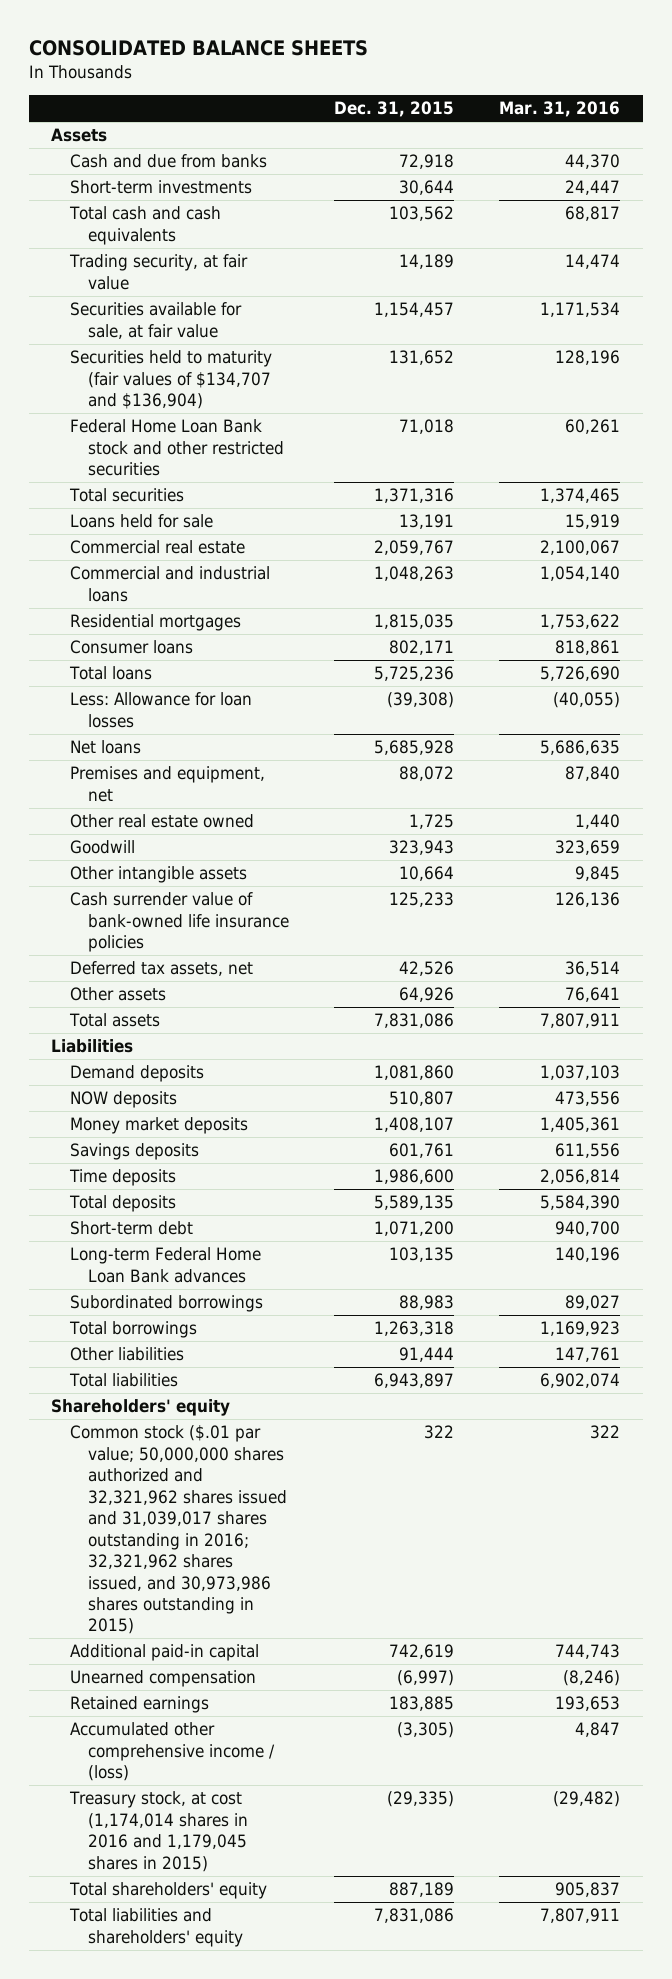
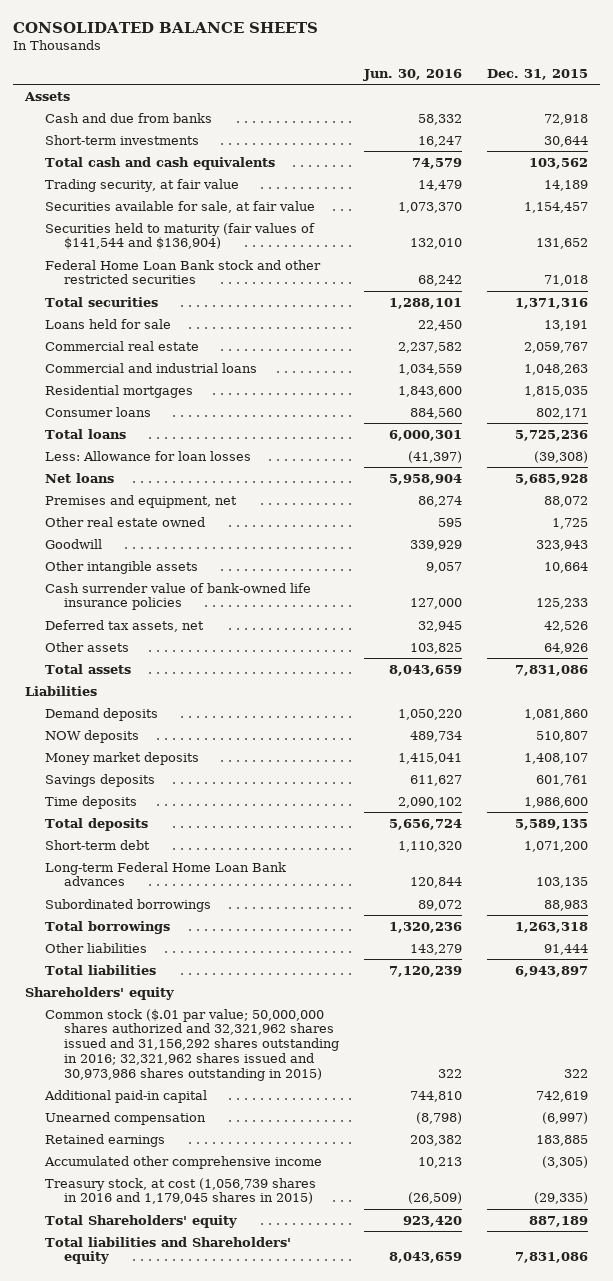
[499,101,621,118] Mar. 31, 2016 -> none
none -> [363,68,463,81] Jun. 30, 2016
[69,350,272,410] Securities held to maturity (fair values of $134,707 and $136,904) -> [44,222,315,250] Securities held to maturity (fair values of $141,544 and $136,904)
[69,1425,287,1635] Common stock ($.01 par value; 50,000,000 shares authorized and 32,321,962 shares issued and 31,039,017 shares outstanding in 2016; 32,321,962 shares issued, and 30,973,986 shares outstanding in 2015) -> [44,1008,340,1081] Common stock ($.01 par value; 50,000,000 shares authorized and 32,321,962 shares issued and 31,156,292 shares outstanding in 2016; 32,321,962 shares issued and 30,973,986 shares outstanding in 2015)
[69,1722,275,1782] Accumulated other comprehensive income / (loss) -> [43,1155,322,1169] Accumulated other comprehensive income
[68,1791,248,1872] Treasury stock, at cost (1,174,014 shares in 2016 and 1,179,045 shares in 2015) -> [44,1177,316,1205] Treasury stock, at cost (1,056,739 shares in 2016 and 1,179,045 shares in 2015)
[68,1882,267,1900] Total shareholders' equity -> [44,1214,237,1228] Total Shareholders' equity
[68,1908,243,1947] Total liabilities and shareholders' equity -> [44,1236,291,1265] Total liabilities and Shareholders' equity

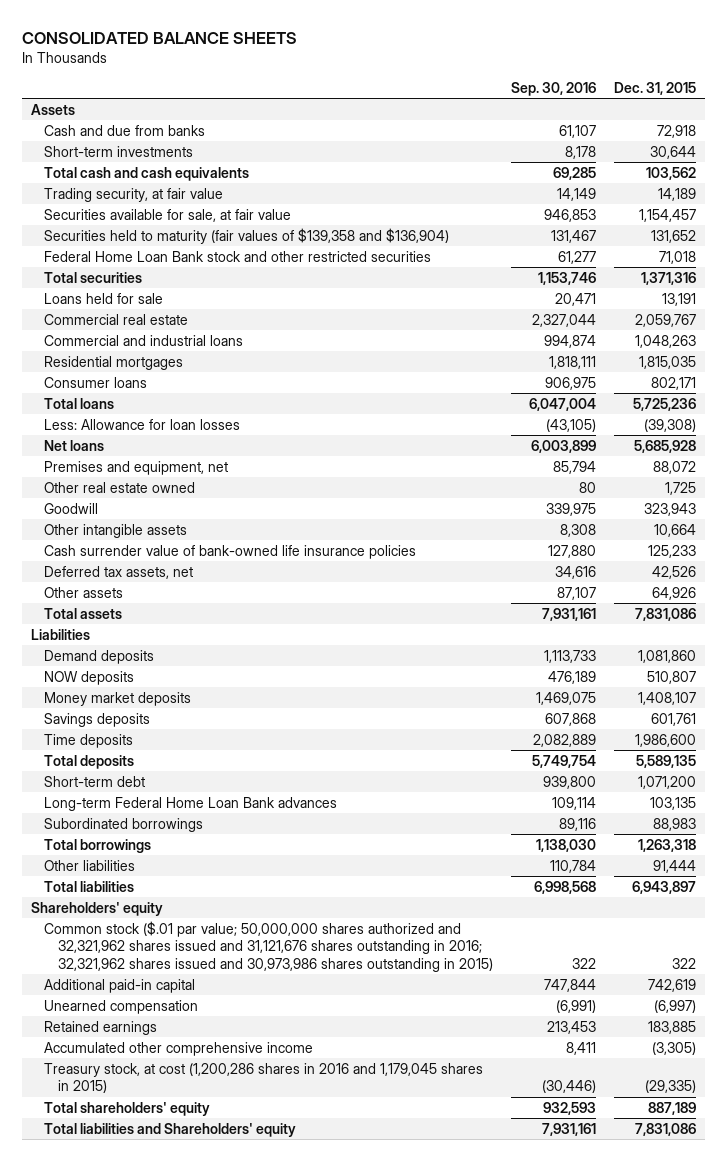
[363,68,463,81] Jun. 30, 2016 -> none
none -> [510,81,596,96] Sep. 30, 2016
[44,222,315,250] Securities held to maturity (fair values of $141,544 and $136,904) -> [44,227,450,244] Securities held to maturity (fair values of $139,358 and $136,904)
[44,1008,340,1081] Common stock ($.01 par value; 50,000,000 shares authorized and 32,321,962 shares issued and 31,156,292 shares outstanding in 2016; 32,321,962 shares issued and 30,973,986 shares outstanding in 2015) -> [44,920,493,972] Common stock ($.01 par value; 50,000,000 shares authorized and 32,321,962 shares issued and 31,121,676 shares outstanding in 2016; 32,321,962 shares issued and 30,973,986 shares outstanding in 2015)
[44,1177,316,1205] Treasury stock, at cost (1,056,739 shares in 2016 and 1,179,045 shares in 2015) -> [44,1062,484,1094] Treasury stock, at cost (1,200,286 shares in 2016 and 1,179,045 shares in 2015)
[44,1214,237,1228] Total Shareholders' equity -> [44,1101,211,1116] Total shareholders' equity

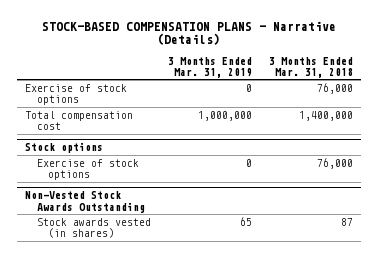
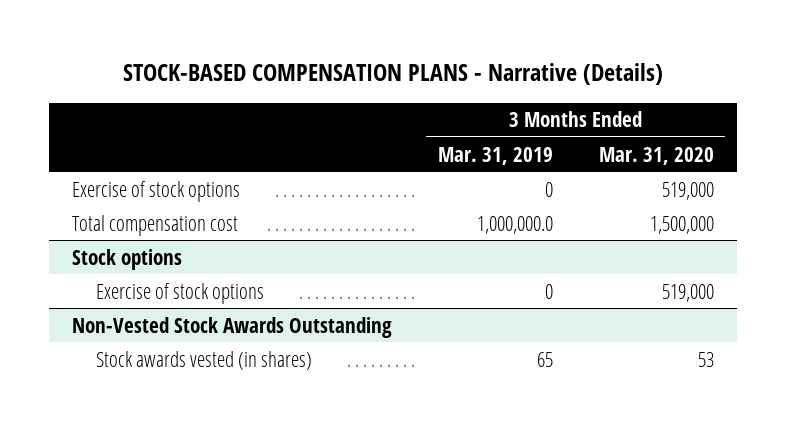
[268,56,353,78] 3 Months Ended Mar. 31, 2018 -> none
none -> [598,146,714,165] Mar. 31, 2020
[197,110,252,121] 1,000,000 -> [476,215,553,234] 1,000,000.0

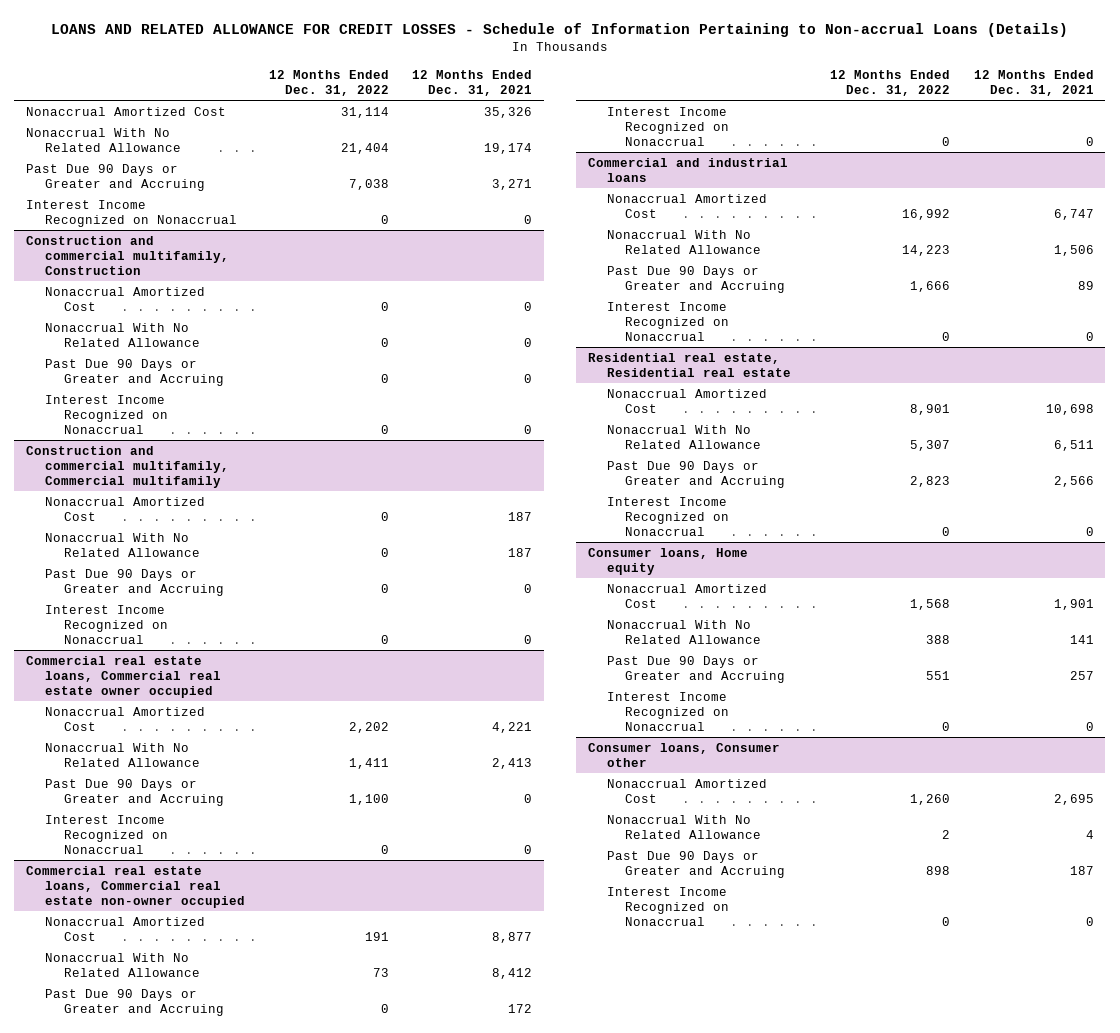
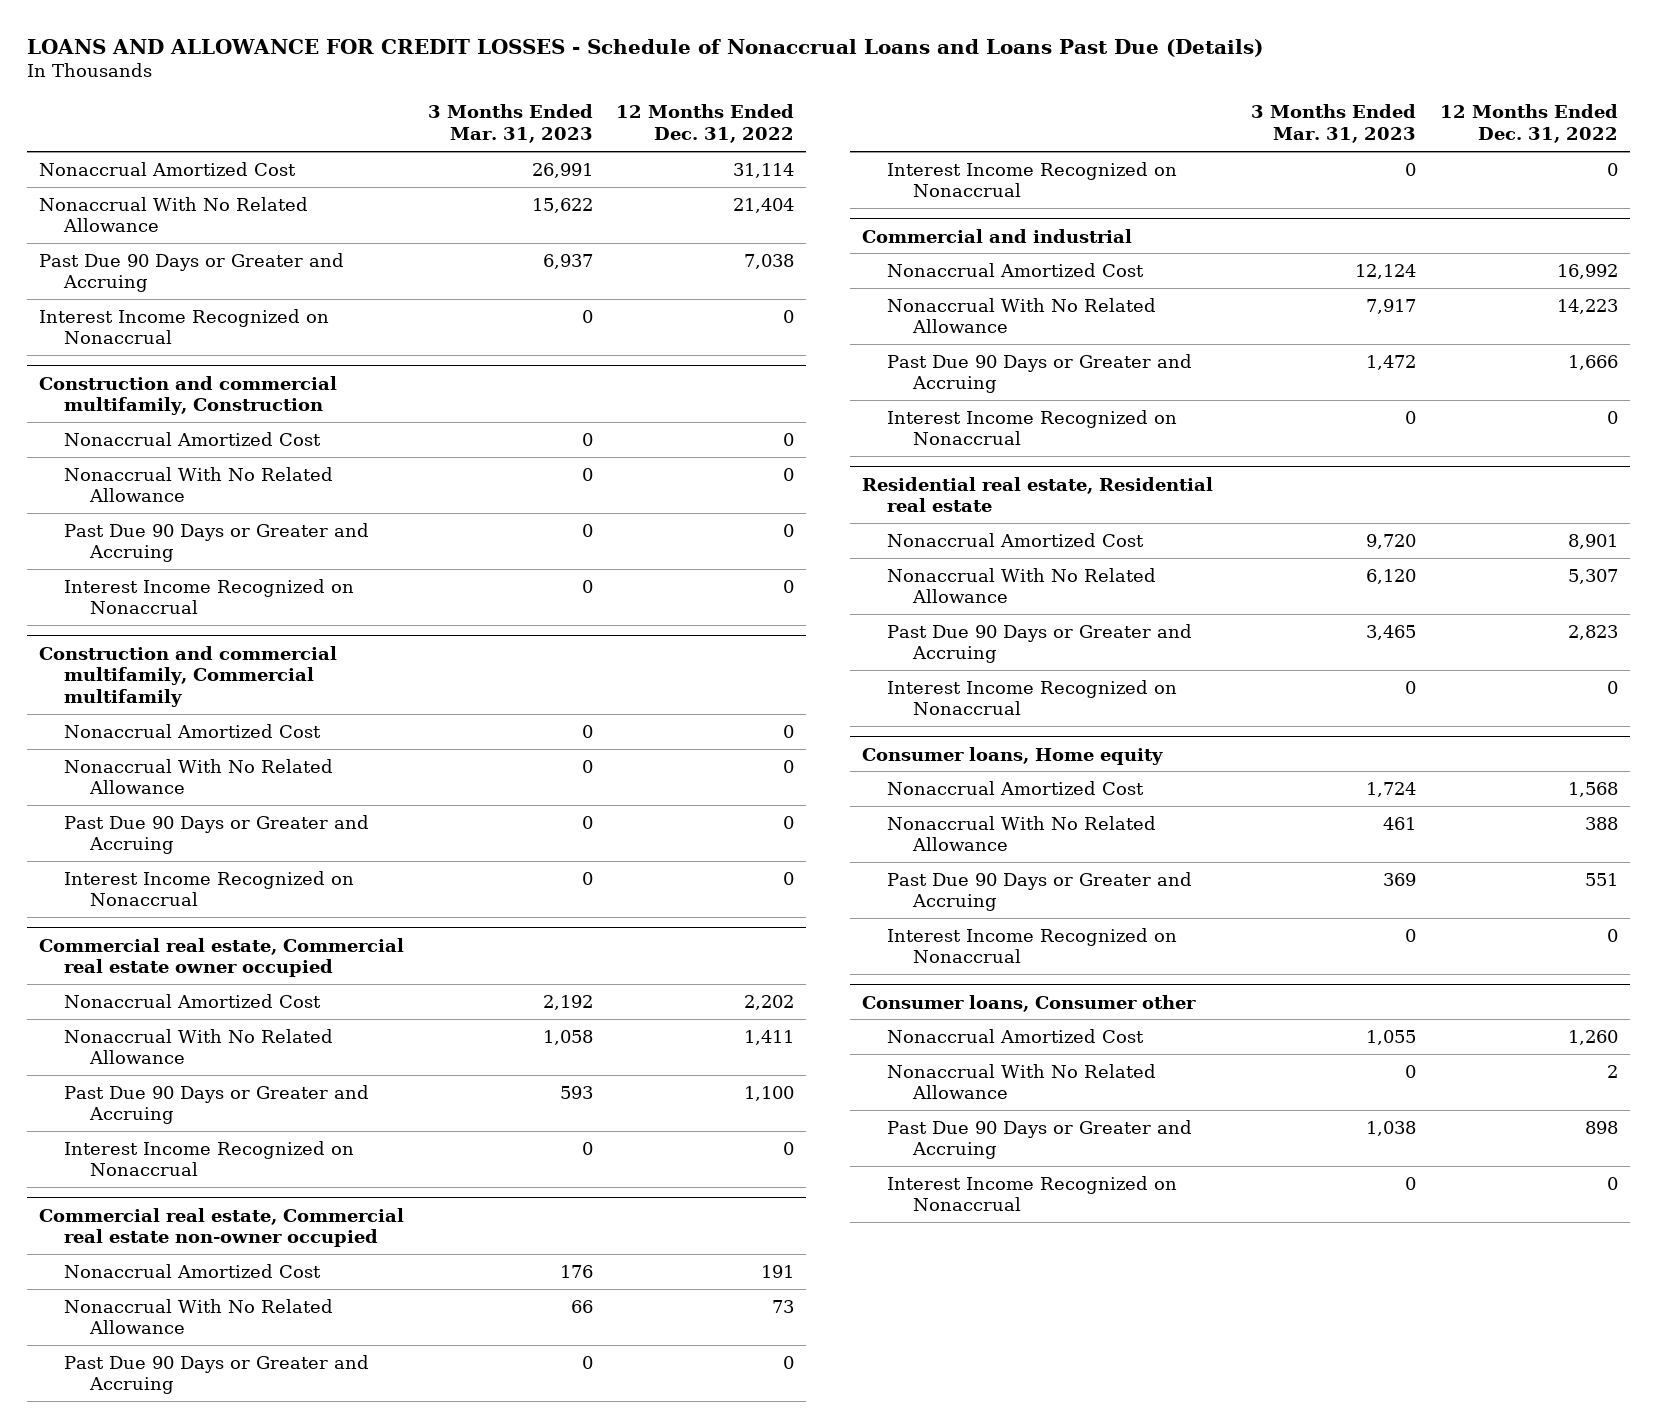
[50,23,1068,38] LOANS AND RELATED ALLOWANCE FOR CREDIT LOSSES - Schedule of Information Pertaining to Non-accrual Loans (Details) -> [26,38,1263,57] LOANS AND ALLOWANCE FOR CREDIT LOSSES - Schedule of Nonaccrual Loans and Loans Past Due (Details)
[412,69,533,97] 12 Months Ended Dec. 31, 2021 -> none
none -> [427,104,593,144] 3 Months Ended Mar. 31, 2023
[26,655,222,699] Commercial real estate loans, Commercial real estate owner occupied -> [38,937,404,978] Commercial real estate, Commercial real estate owner occupied
[26,865,246,909] Commercial real estate loans, Commercial real estate non-owner occupied -> [38,1207,404,1248] Commercial real estate, Commercial real estate non-owner occupied
[587,157,788,182] Commercial and industrial loans -> [861,228,1132,243] Commercial and industrial

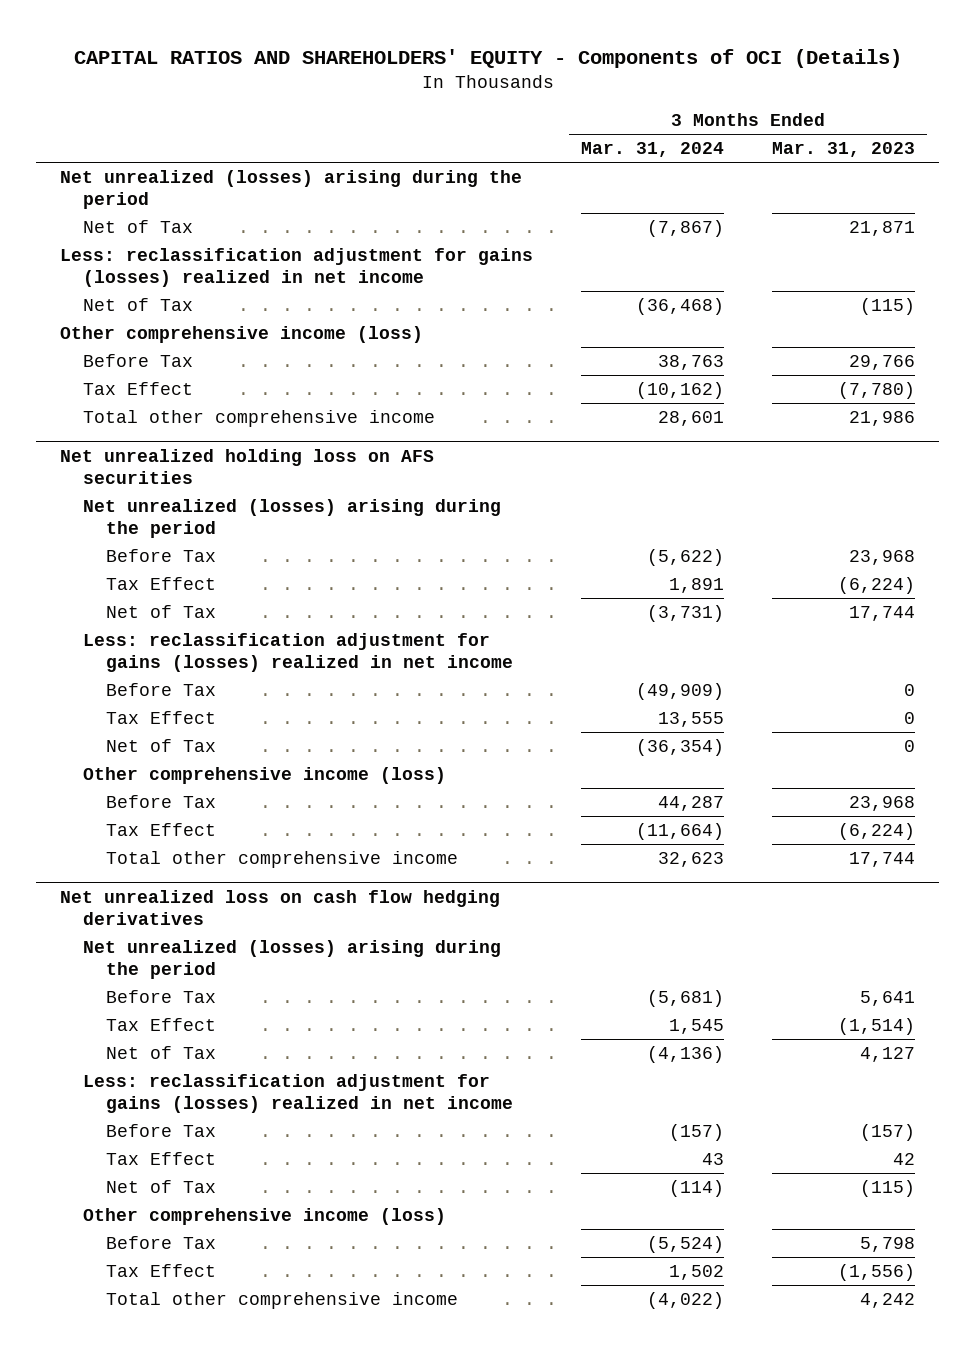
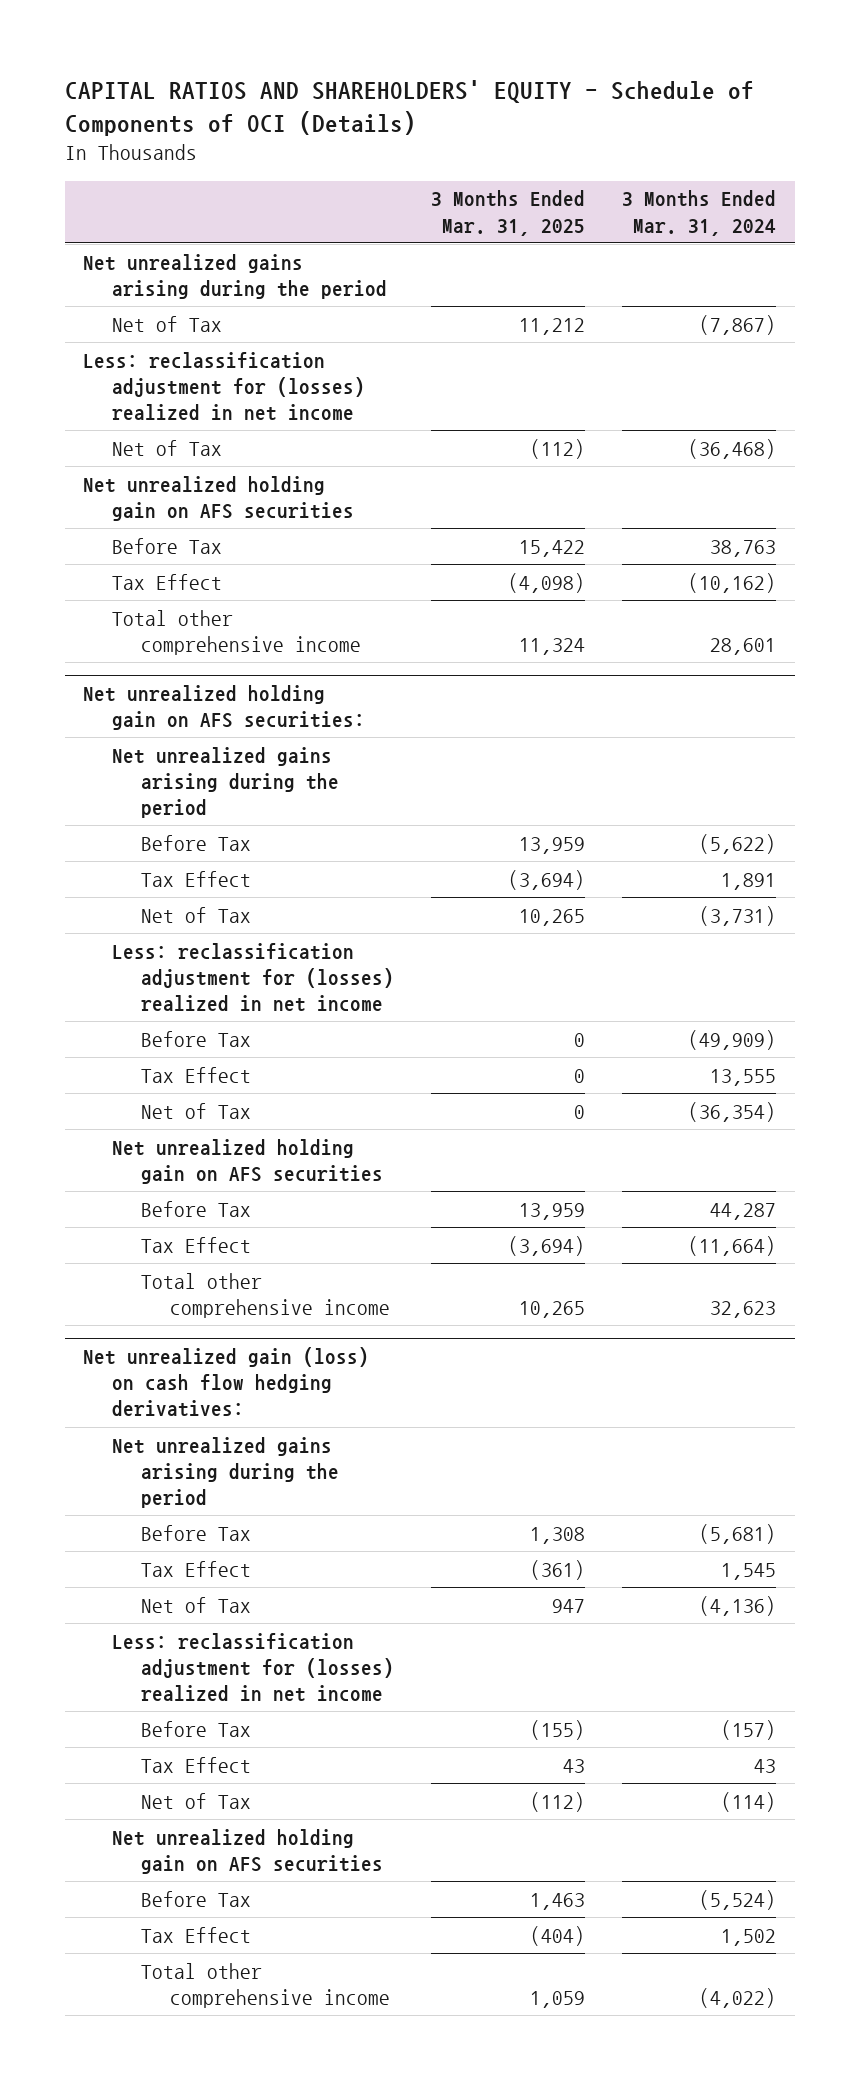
[73,48,902,68] CAPITAL RATIOS AND SHAREHOLDERS' EQUITY - Components of OCI (Details) -> [64,79,754,136] CAPITAL RATIOS AND SHAREHOLDERS' EQUITY - Schedule of Components of OCI (Details)
[771,142,915,158] Mar. 31, 2023 -> none
none -> [431,190,586,236] 3 Months Ended Mar. 31, 2025
[60,169,523,209] Net unrealized (losses) arising during the period -> [83,253,388,300] Net unrealized gains arising during the period
[60,247,534,287] Less: reclassification adjustment for gains (losses) realized in net income -> [83,351,366,422] Less: reclassification adjustment for (losses) realized in net income
[60,325,424,343] Other comprehensive income (loss) -> [83,475,355,522] Net unrealized holding gain on AFS securities
[60,448,435,484] Net unrealized holding loss on AFS securities -> [83,684,366,731] Net unrealized holding gain on AFS securities:
[83,498,502,538] Net unrealized (losses) arising during the period -> [112,746,340,819] Net unrealized gains arising during the period
[83,632,514,672] Less: reclassification adjustment for gains (losses) realized in net income -> [112,942,395,1013] Less: reclassification adjustment for (losses) realized in net income
[83,766,447,784] Other comprehensive income (loss) -> [112,1138,384,1185] Net unrealized holding gain on AFS securities
[60,889,501,925] Net unrealized loss on cash flow hedging derivatives -> [83,1346,370,1418] Net unrealized gain (loss) on cash flow hedging derivatives:
[83,939,502,979] Net unrealized (losses) arising during the period -> [112,1436,340,1509] Net unrealized gains arising during the period
[83,1073,514,1113] Less: reclassification adjustment for gains (losses) realized in net income -> [112,1632,395,1703] Less: reclassification adjustment for (losses) realized in net income
[83,1207,447,1225] Other comprehensive income (loss) -> [112,1828,384,1875] Net unrealized holding gain on AFS securities

